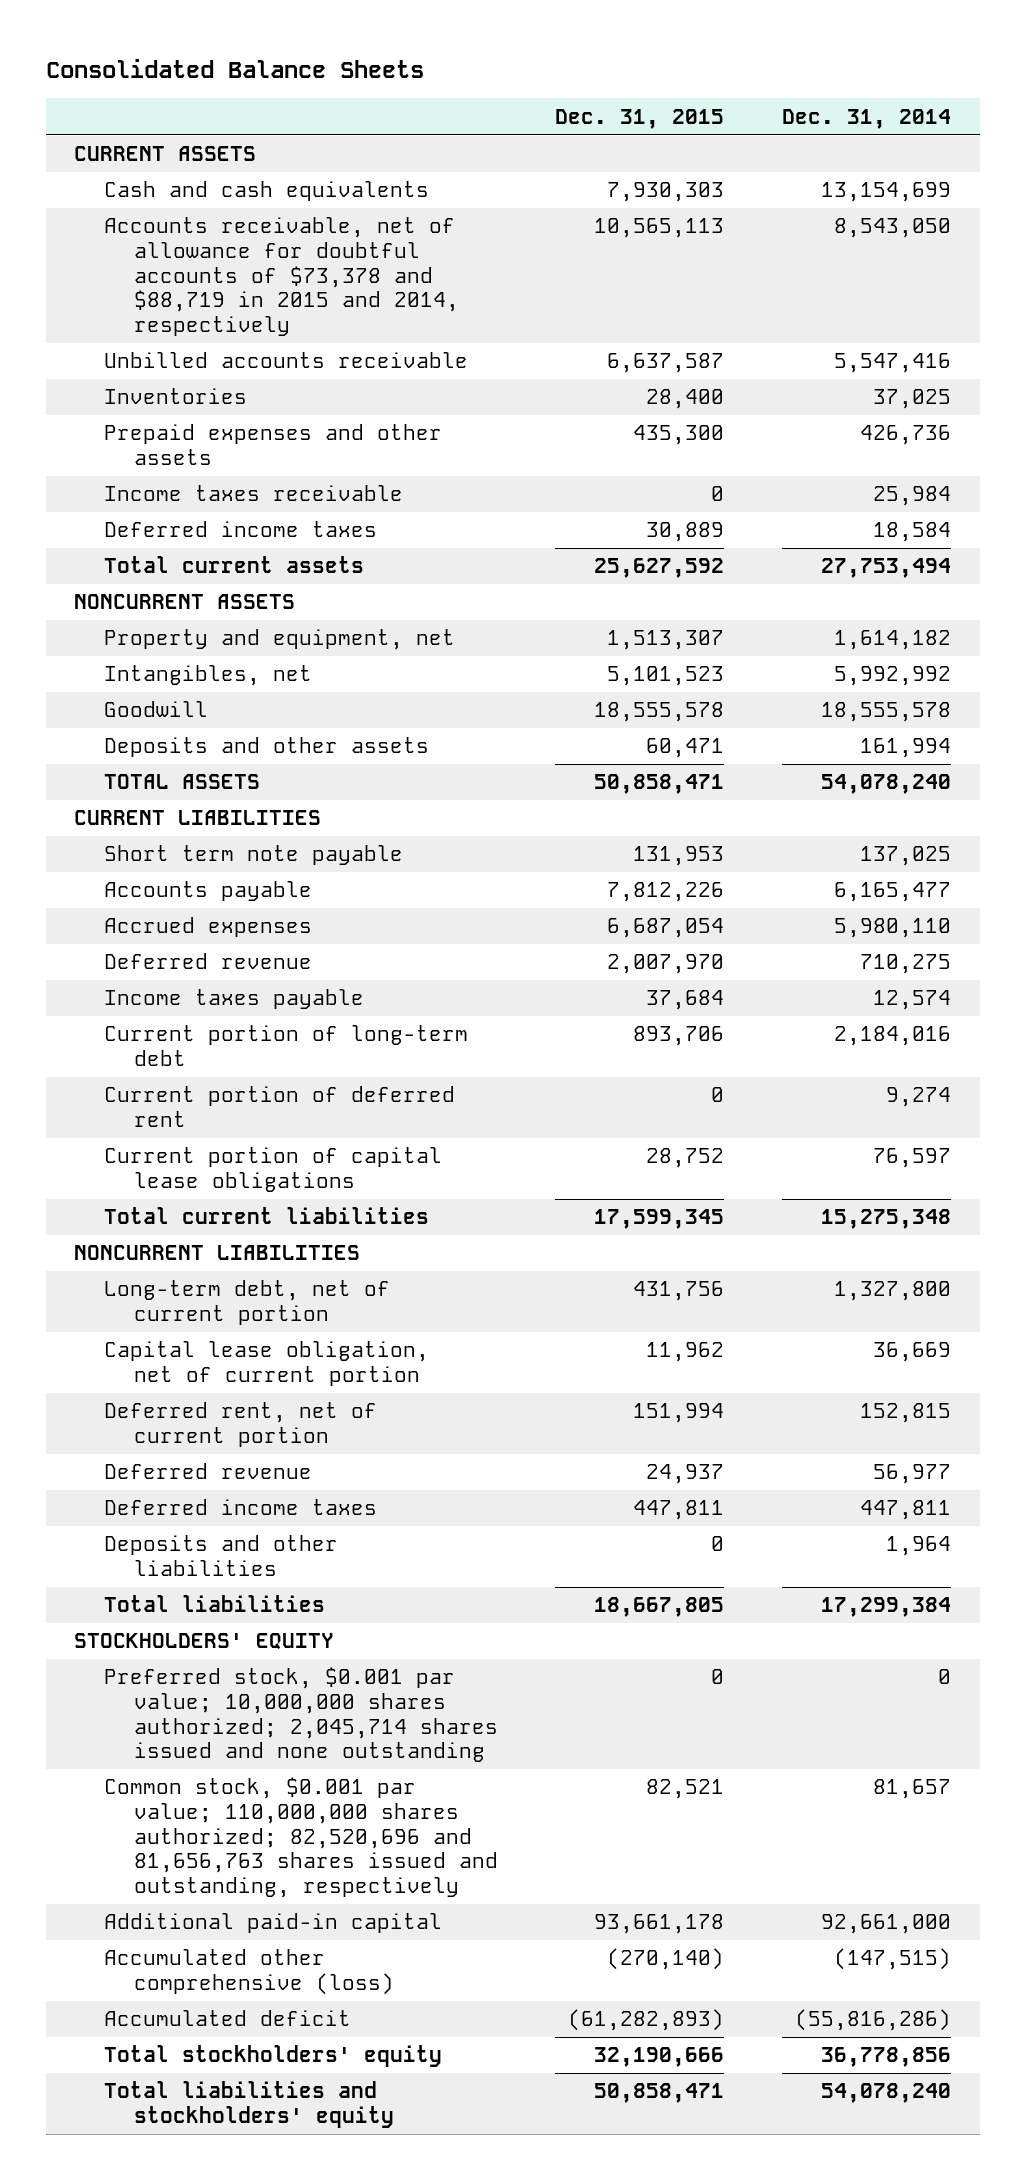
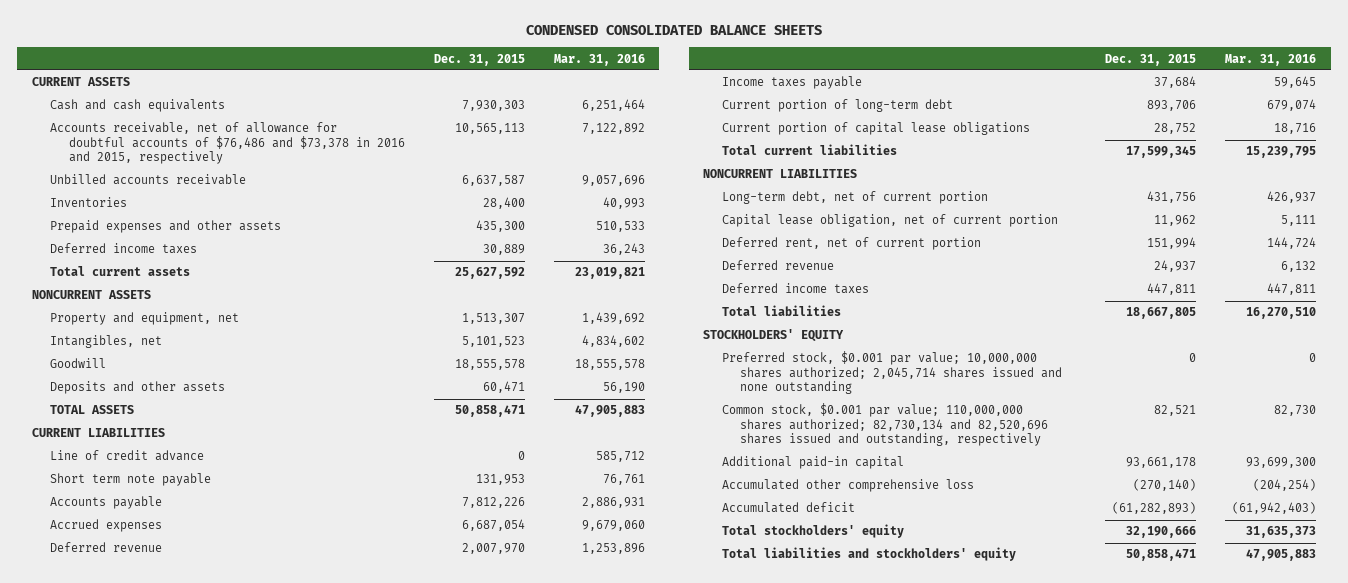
[45,58,424,78] Consolidated Balance Sheets -> [525,25,822,36] CONDENSED CONSOLIDATED BALANCE SHEETS
[781,108,951,129] Dec. 31, 2014 -> none
none -> [553,53,645,66] Mar. 31, 2016
[104,217,459,337] Accounts receivable, net of allowance for doubtful accounts of $73,378 and $88,719 in 2015 and 2014, respectively -> [50,122,405,165] Accounts receivable, net of allowance for doubtful accounts of $76,486 and $73,378 in 2016 and 2015, respectively
[104,485,404,502] Income taxes receivable -> none
none -> [50,450,205,462] Line of credit advance
[104,1086,456,1128] Current portion of deferred rent -> none
[104,1535,339,1577] Deposits and other liabilities -> none
[104,1777,498,1899] Common stock, $0.001 par value; 110,000,000 shares authorized; 82,520,696 and 81,656,763 shares issued and outstanding, respectively -> [721,403,1049,447] Common stock, $0.001 par value; 110,000,000 shares authorized; 82,730,134 and 82,520,696 shares issued and outstanding, respectively
[104,1949,394,1996] Accumulated other comprehensive (loss) -> [721,479,974,493] Accumulated other comprehensive loss

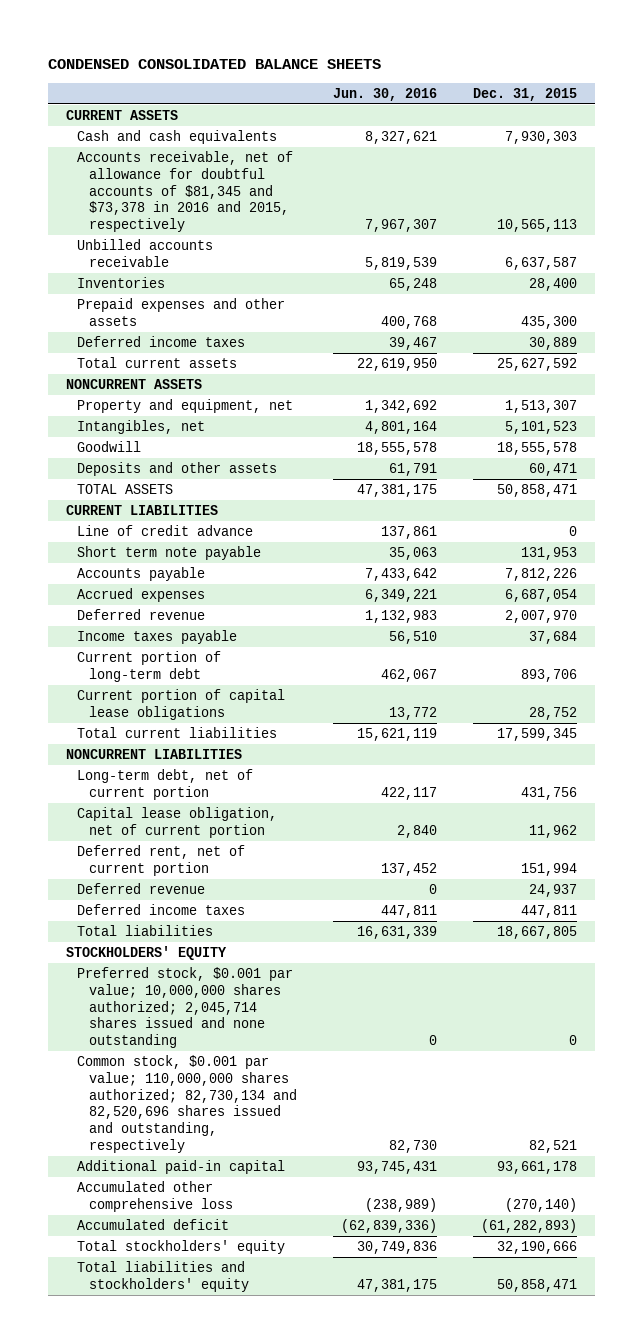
[553,53,645,66] Mar. 31, 2016 -> none
none -> [333,87,438,101] Jun. 30, 2016
[50,122,405,165] Accounts receivable, net of allowance for doubtful accounts of $76,486 and $73,378 in 2016 and 2015, respectively -> [77,151,294,233] Accounts receivable, net of allowance for doubtful accounts of $81,345 and $73,378 in 2016 and 2015, respectively

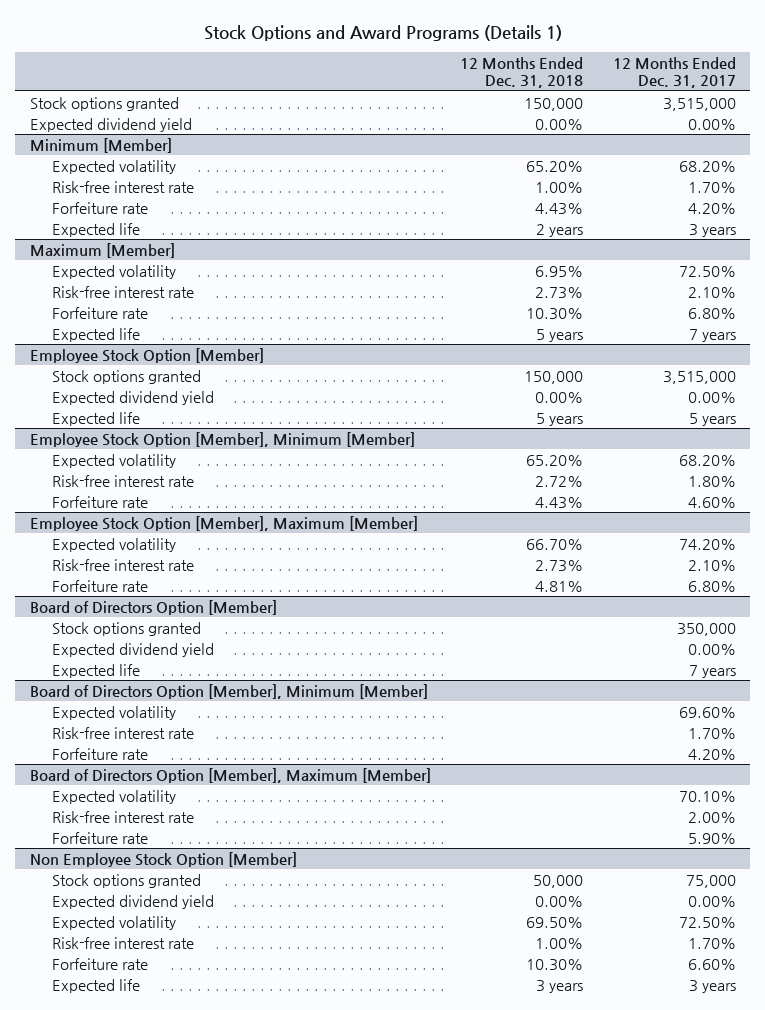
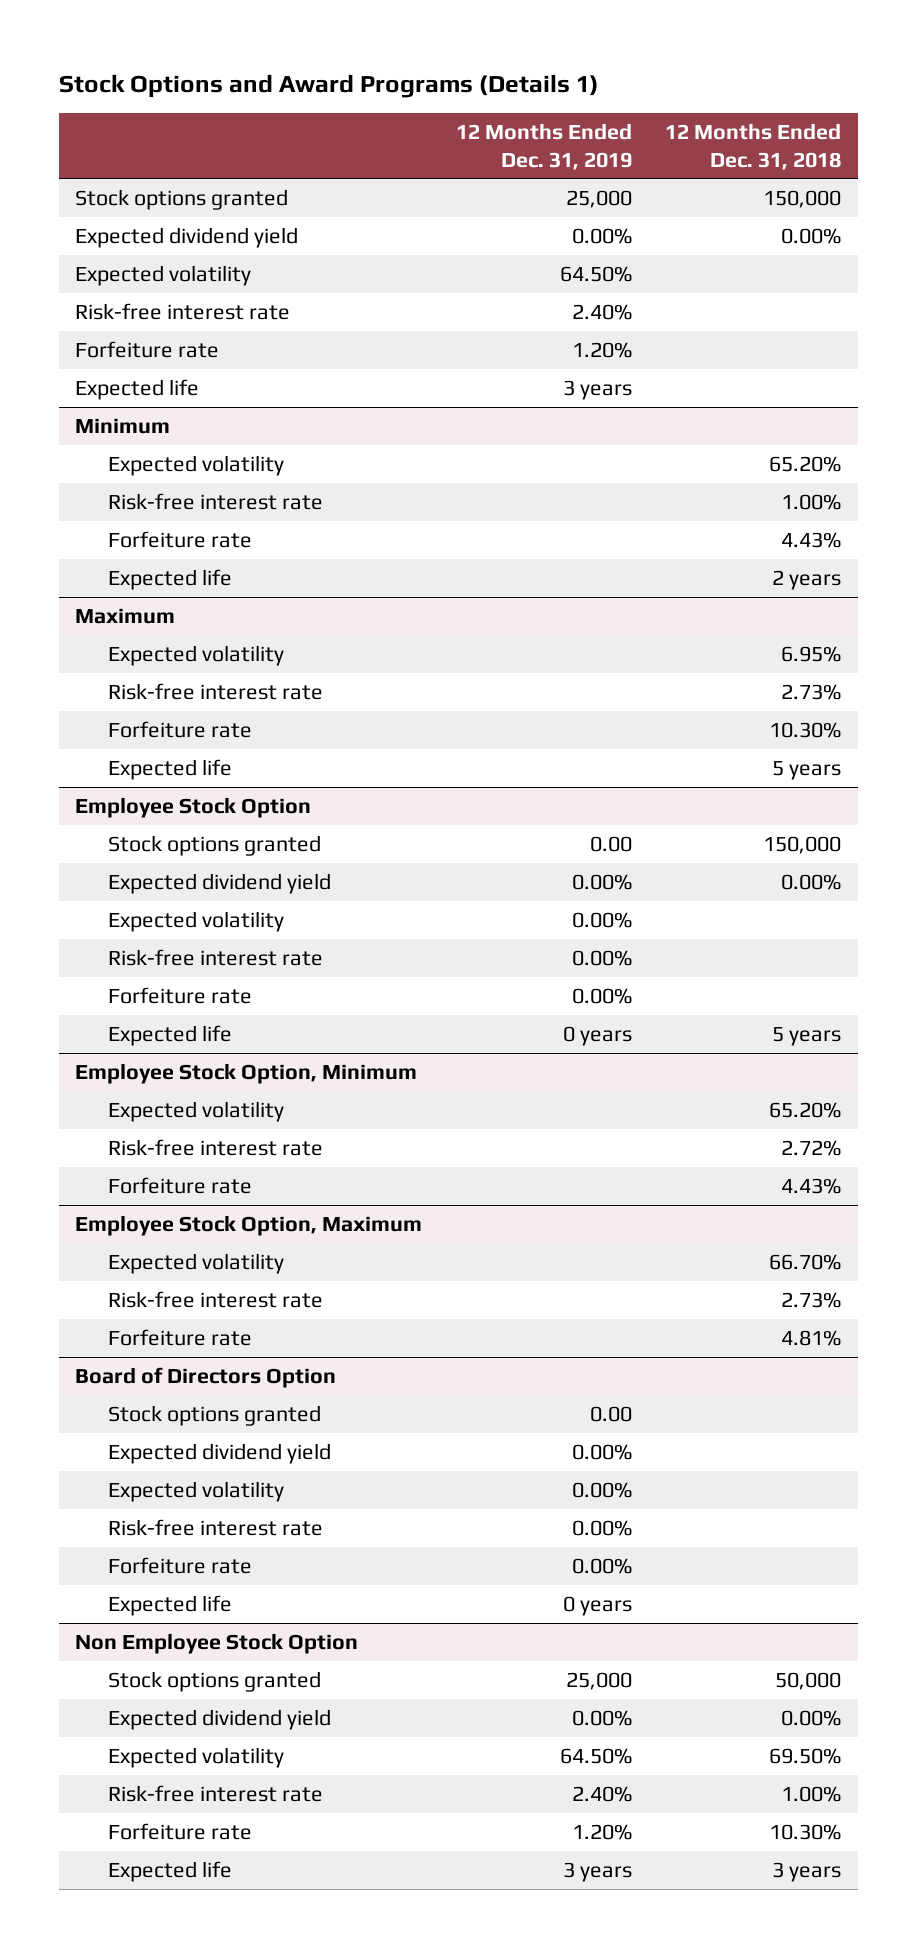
[612,57,736,89] 12 Months Ended Dec. 31, 2017 -> none
none -> [455,122,632,170] 12 Months Ended Dec. 31, 2019
none -> [75,264,252,286] Expected volatility
none -> [75,302,291,320] Risk-free interest rate
none -> [75,340,220,358] Forfeiture rate
none -> [75,378,200,400] Expected life
[29,137,172,153] Minimum [Member] -> [75,417,171,434] Minimum
[29,242,175,258] Maximum [Member] -> [75,607,176,624] Maximum
[29,347,264,363] Employee Stock Option [Member] -> [75,796,312,818] Employee Stock Option
none -> [108,910,285,932] Expected volatility
none -> [108,948,324,966] Risk-free interest rate
none -> [108,986,253,1004] Forfeiture rate
[29,431,415,447] Employee Stock Option [Member], Minimum [Member] -> [75,1062,418,1084] Employee Stock Option, Minimum
[29,515,418,531] Employee Stock Option [Member], Maximum [Member] -> [75,1214,423,1236] Employee Stock Option, Maximum
[29,599,277,615] Board of Directors Option [Member] -> [75,1366,337,1388] Board of Directors Option
[52,663,141,678] Expected life -> none
[29,683,428,699] Board of Directors Option [Member], Minimum [Member] -> none
[29,767,431,783] Board of Directors Option [Member], Maximum [Member] -> none
[52,789,177,804] Expected volatility -> none
[52,810,195,823] Risk-free interest rate -> none
[52,831,149,844] Forfeiture rate -> none
none -> [108,1594,233,1616] Expected life
[29,851,297,867] Non Employee Stock Option [Member] -> [75,1632,359,1654] Non Employee Stock Option

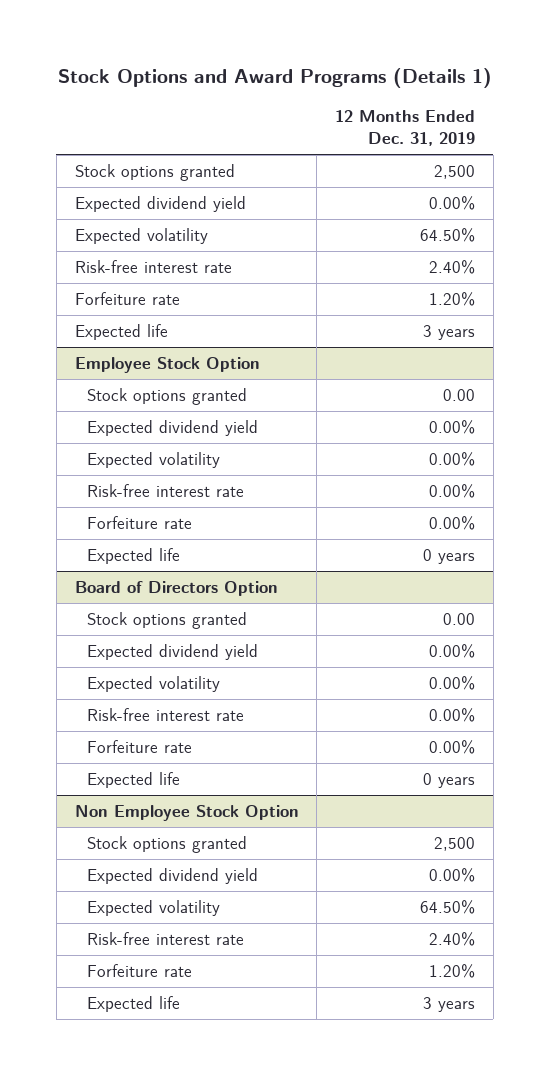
[665,122,842,170] 12 Months Ended Dec. 31, 2018 -> none
[565,189,632,208] 25,000 -> [434,165,476,180] 2,500
[75,417,171,434] Minimum -> none
[108,454,285,476] Expected volatility -> none
[108,492,324,510] Risk-free interest rate -> none
[108,530,253,548] Forfeiture rate -> none
[108,568,233,590] Expected life -> none
[75,607,176,624] Maximum -> none
[108,644,285,666] Expected volatility -> none
[108,682,324,700] Risk-free interest rate -> none
[108,720,253,738] Forfeiture rate -> none
[108,758,233,780] Expected life -> none
[75,1062,418,1084] Employee Stock Option, Minimum -> none
[108,1100,285,1122] Expected volatility -> none
[108,1138,324,1156] Risk-free interest rate -> none
[108,1176,253,1194] Forfeiture rate -> none
[75,1214,423,1236] Employee Stock Option, Maximum -> none
[108,1252,285,1274] Expected volatility -> none
[108,1290,324,1308] Risk-free interest rate -> none
[108,1328,253,1346] Forfeiture rate -> none
[565,1671,632,1690] 25,000 -> [434,837,476,852] 2,500

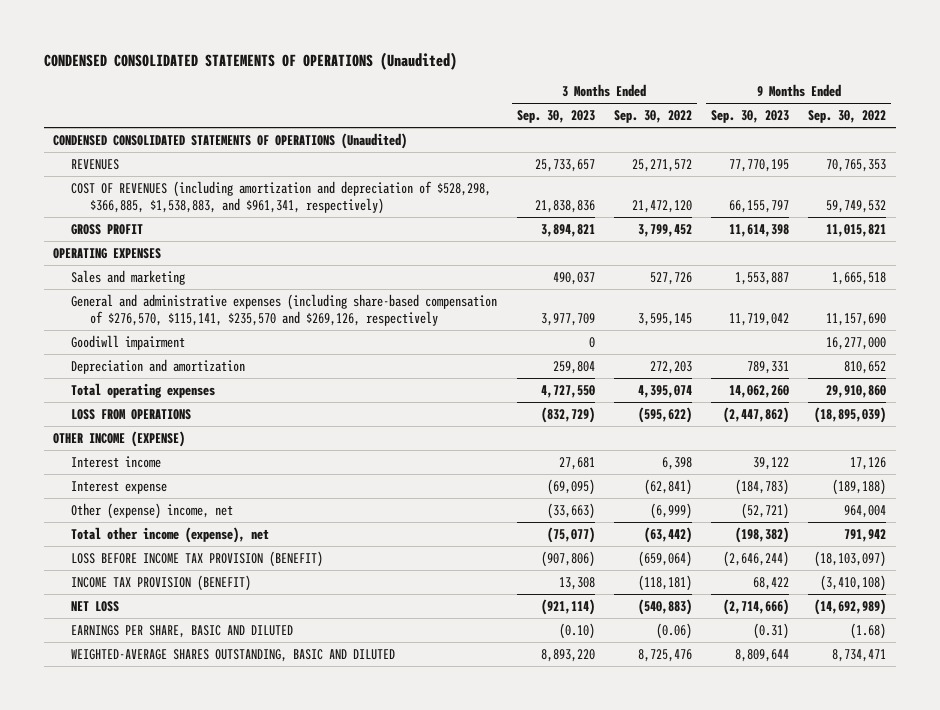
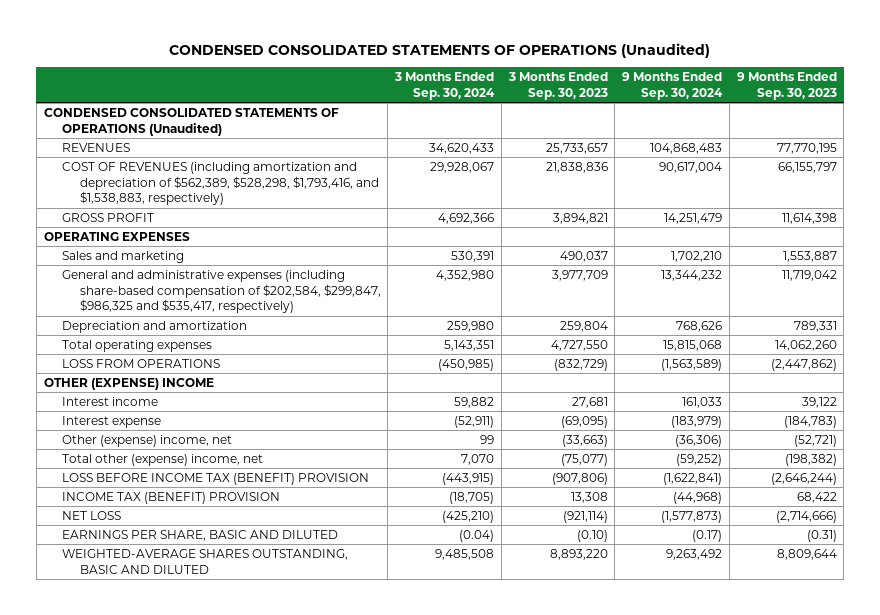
[613,110,692,124] Sep. 30, 2022 -> none
[808,110,887,124] Sep. 30, 2022 -> none
none -> [394,72,496,100] 3 Months Ended Sep. 30, 2024
none -> [622,72,724,100] 9 Months Ended Sep. 30, 2024
[71,180,492,214] COST OF REVENUES (including amortization and depreciation of $528,298, $366,885, $1,538,883, and $961,341, respectively) -> [61,161,379,206] COST OF REVENUES (including amortization and depreciation of $562,389, $528,298, $1,793,416, and $1,538,883, respectively)
[71,334,186,350] Goodiwll impairment -> none
[71,293,498,326] General and administrative expenses (including share-based compensation of $276,570, $115,141, $235,570 and $269,126, respectively -> [61,269,381,314] General and administrative expenses (including share-based compensation of $202,584, $299,847, $986,325 and $535,417, respectively)
[53,430,186,447] OTHER INCOME (EXPENSE) -> [43,377,214,390] OTHER (EXPENSE) INCOME
[71,526,270,543] Total other income (expense), net -> [61,453,263,466] Total other (expense) income, net
[71,550,324,567] LOSS BEFORE INCOME TAX PROVISION (BENEFIT) -> [61,472,369,485] LOSS BEFORE INCOME TAX (BENEFIT) PROVISION
[71,574,252,591] INCOME TAX PROVISION (BENEFIT) -> [61,491,280,504] INCOME TAX (BENEFIT) PROVISION

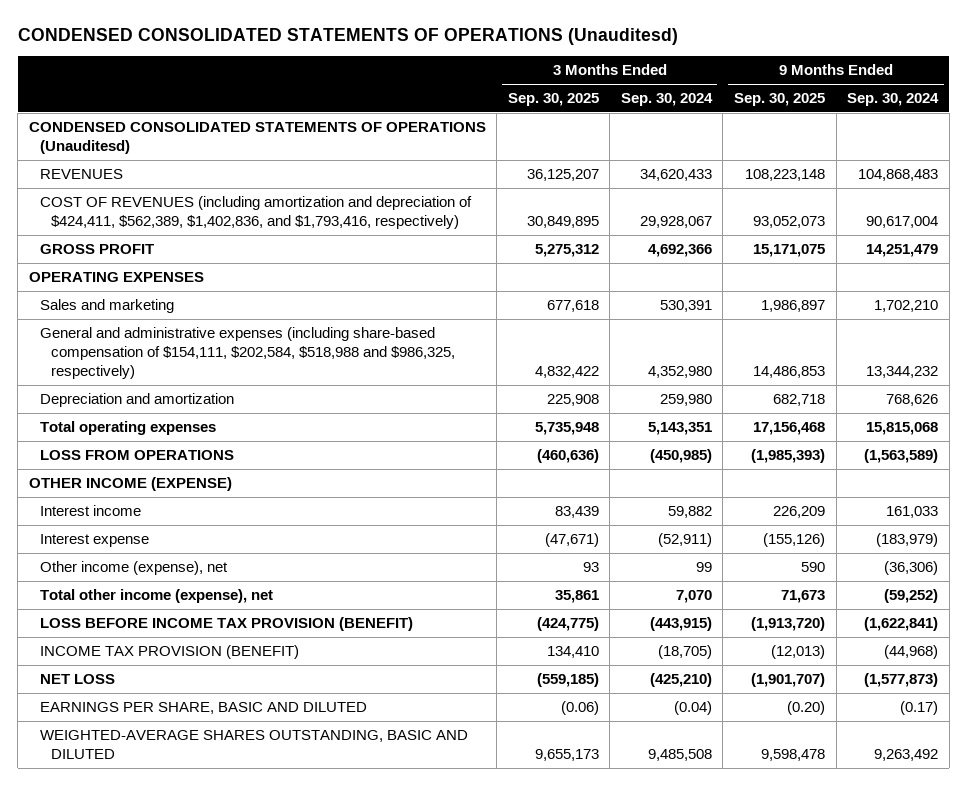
[169,43,711,59] CONDENSED CONSOLIDATED STATEMENTS OF OPERATIONS (Unaudited) -> [17,28,678,46] CONDENSED CONSOLIDATED STATEMENTS OF OPERATIONS (Unauditesd)
[507,72,608,100] 3 Months Ended Sep. 30, 2023 -> none
[736,72,837,100] 9 Months Ended Sep. 30, 2023 -> none
none -> [507,93,599,107] Sep. 30, 2025
none -> [734,93,826,107] Sep. 30, 2025
[43,107,339,136] CONDENSED CONSOLIDATED STATEMENTS OF OPERATIONS (Unaudited) -> [28,122,486,155] CONDENSED CONSOLIDATED STATEMENTS OF OPERATIONS (Unauditesd)
[61,161,379,206] COST OF REVENUES (including amortization and depreciation of $562,389, $528,298, $1,793,416, and $1,538,883, respectively) -> [39,196,472,230] COST OF REVENUES (including amortization and depreciation of $424,411, $562,389, $1,402,836, and $1,793,416, respectively)
[61,269,381,314] General and administrative expenses (including share-based compensation of $202,584, $299,847, $986,325 and $535,417, respectively) -> [39,327,456,380] General and administrative expenses (including share-based compensation of $154,111, $202,584, $518,988 and $986,325, respectively)
[43,377,214,390] OTHER (EXPENSE) INCOME -> [28,477,232,492] OTHER INCOME (EXPENSE)
[61,434,232,447] Other (expense) income, net -> [39,561,228,576] Other income (expense), net
[61,453,263,466] Total other (expense) income, net -> [39,589,273,604] Total other income (expense), net
[61,472,369,485] LOSS BEFORE INCOME TAX (BENEFIT) PROVISION -> [39,617,413,632] LOSS BEFORE INCOME TAX PROVISION (BENEFIT)
[61,491,280,504] INCOME TAX (BENEFIT) PROVISION -> [39,645,299,660] INCOME TAX PROVISION (BENEFIT)

